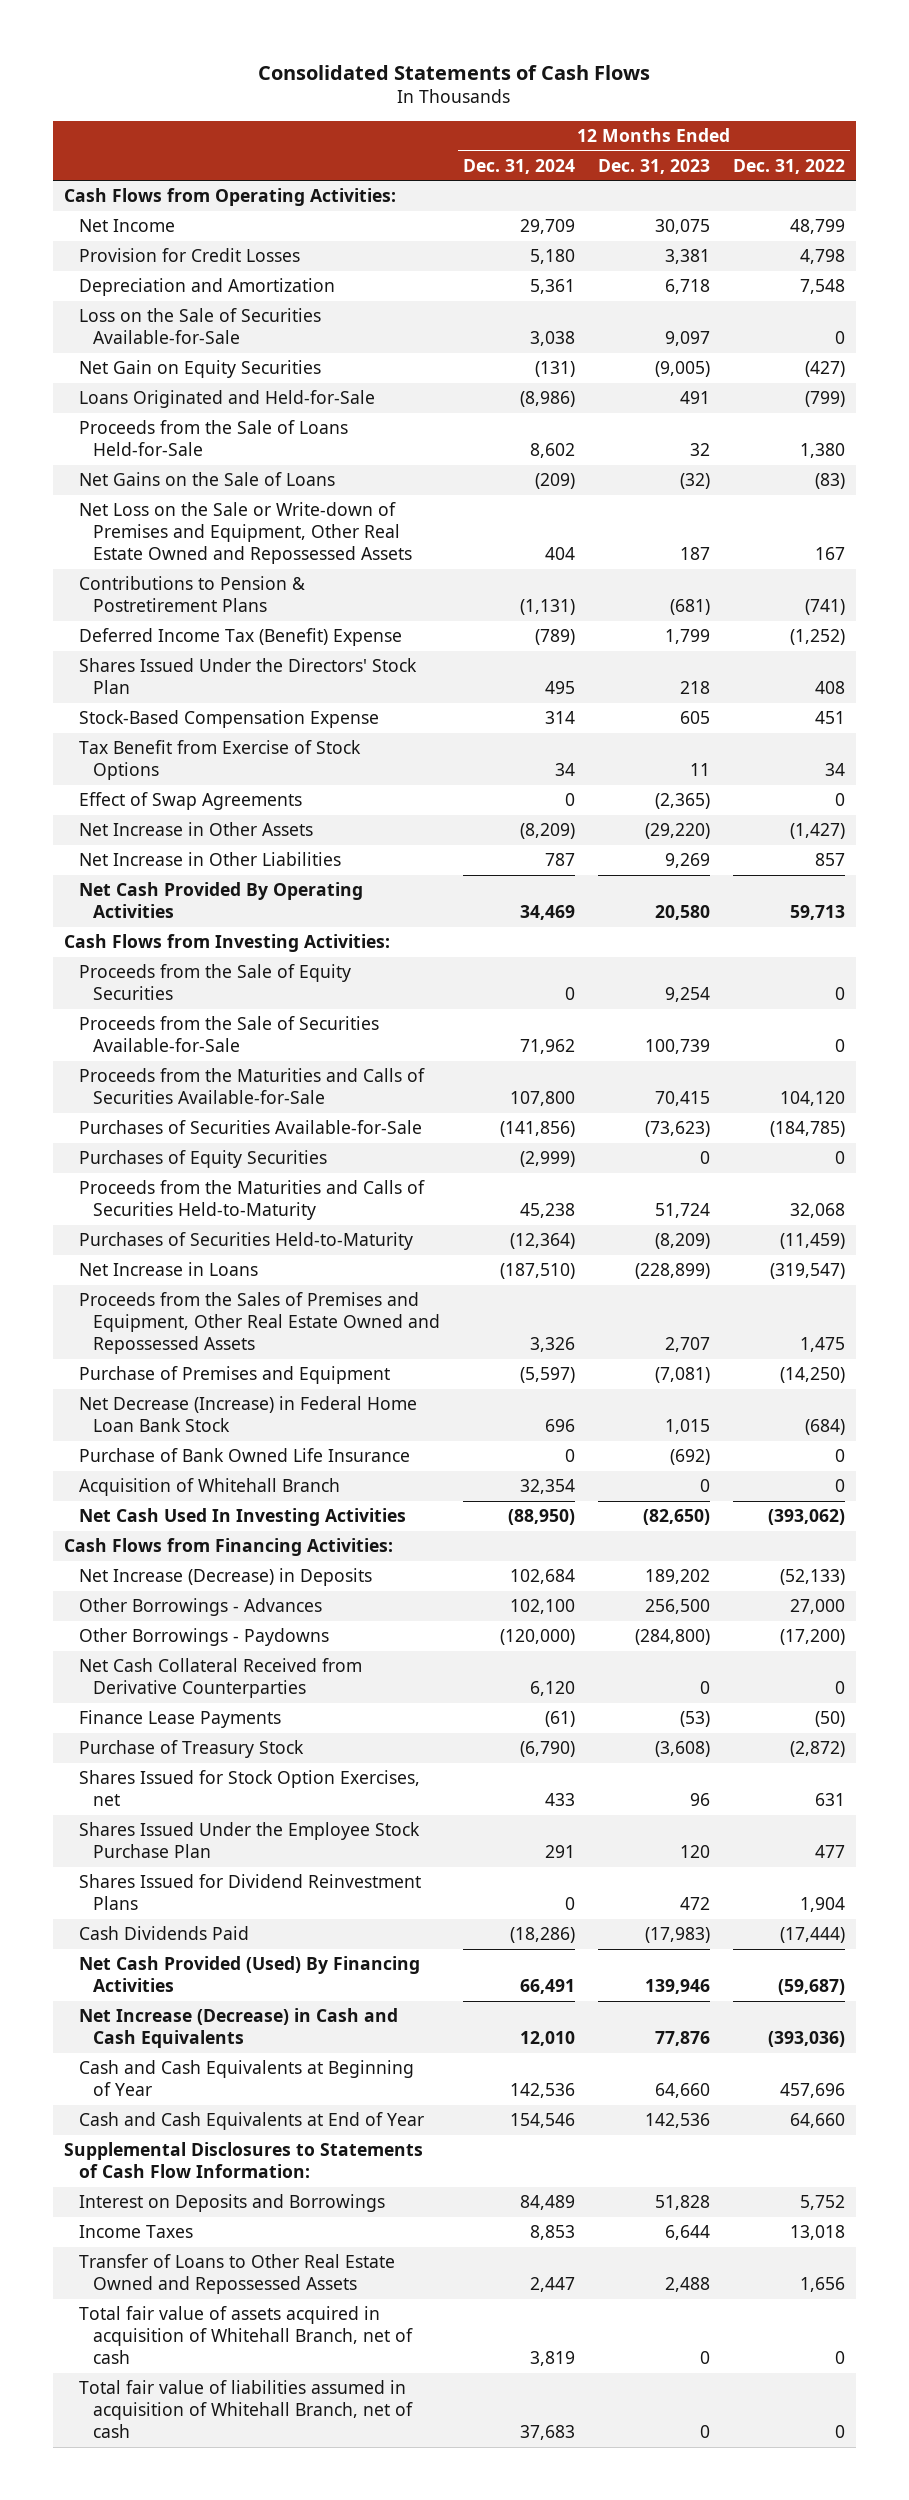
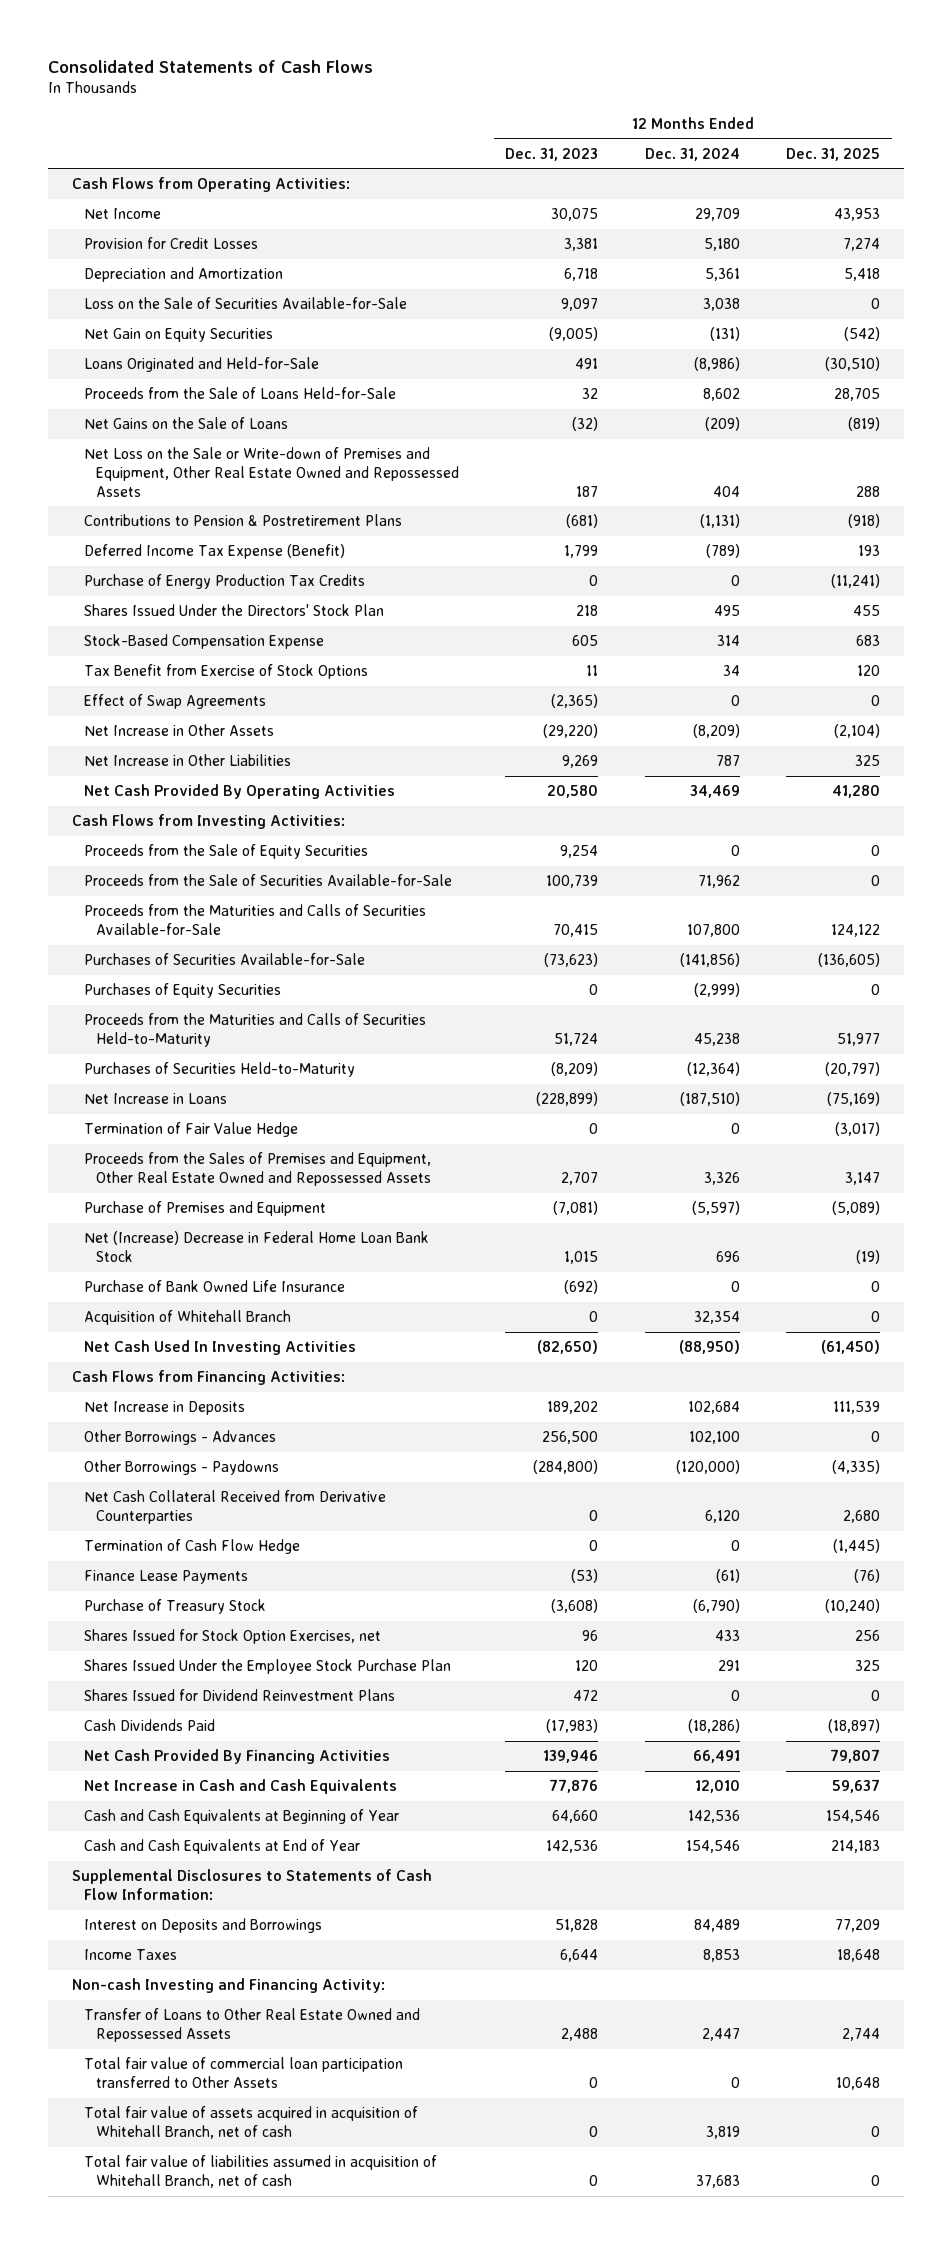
[732,158,845,174] Dec. 31, 2022 -> none
none -> [786,147,881,161] Dec. 31, 2025
[78,628,402,647] Deferred Income Tax (Benefit) Expense -> [83,544,345,560] Deferred Income Tax Expense (Benefit)
none -> [83,574,365,590] Purchase of Energy Production Tax Credits
none -> [83,1122,298,1138] Termination of Fair Value Hedge
[78,1396,417,1433] Net Decrease (Increase) in Federal Home Loan Bank Stock -> [83,1231,429,1262] Net (Increase) Decrease in Federal Home Loan Bank Stock
[78,1568,372,1587] Net Increase (Decrease) in Deposits -> [83,1401,245,1416] Net Increase in Deposits
none -> [83,1539,300,1555] Termination of Cash Flow Hedge
[78,1956,420,1993] Net Cash Provided (Used) By Financing Activities -> [83,1749,390,1765] Net Cash Provided By Financing Activities
[78,2008,398,2049] Net Increase (Decrease) in Cash and Cash Equivalents -> [83,1779,397,1795] Net Increase in Cash and Cash Equivalents
none -> [71,1978,385,1994] Non-cash Investing and Financing Activity:
none -> [83,2057,403,2088] Total fair value of commercial loan participation transferred to Other Assets

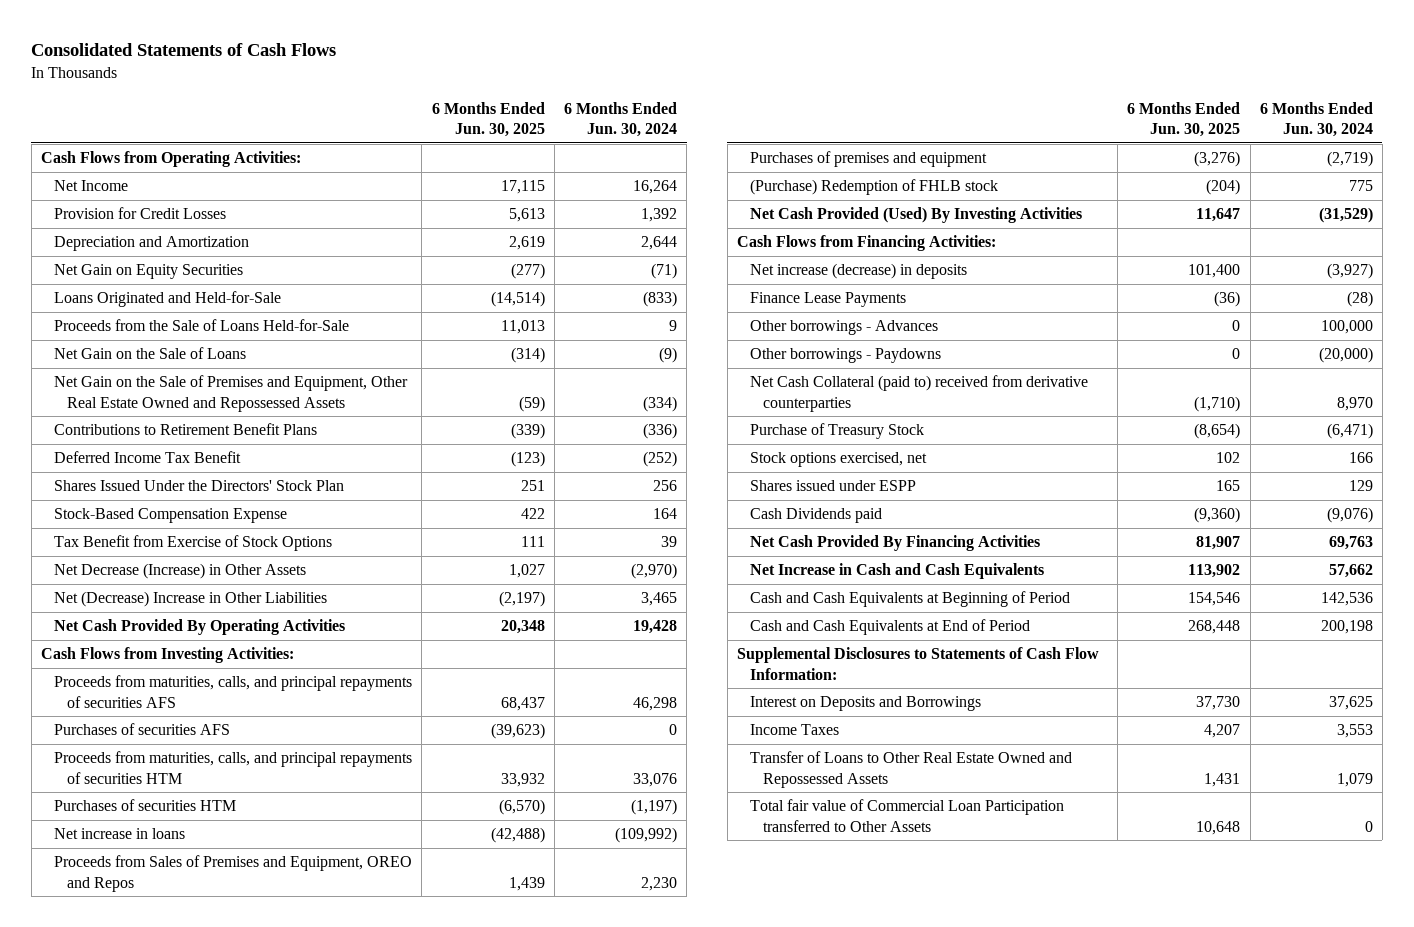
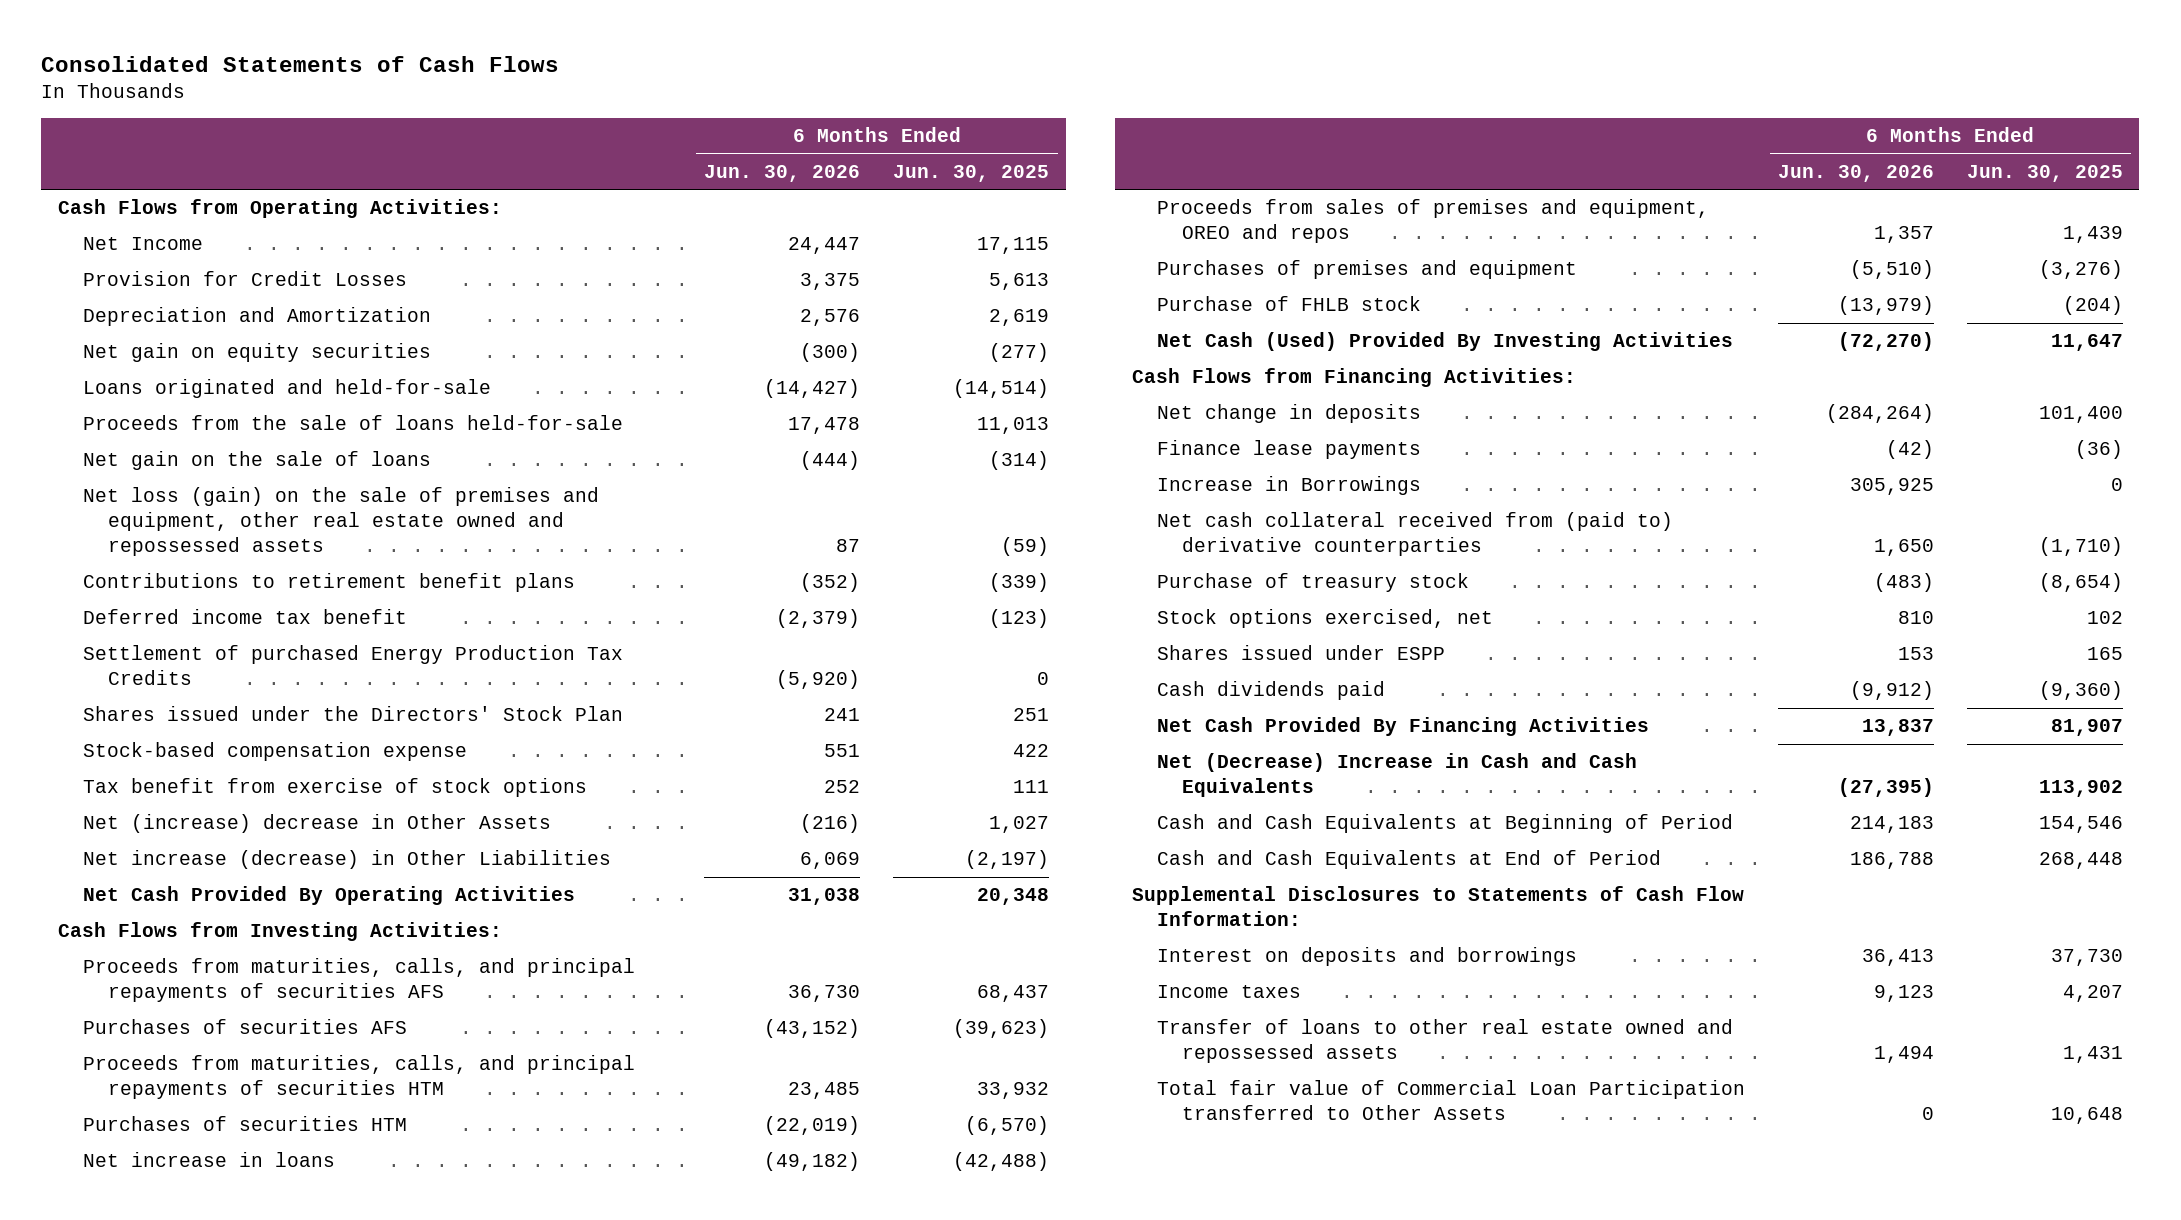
[563,101,677,138] 6 Months Ended Jun. 30, 2024 -> none
none -> [704,165,861,183] Jun. 30, 2026
[54,264,244,280] Net Gain on Equity Securities -> [83,343,432,363] Net gain on equity securities
[54,291,282,308] Loans Originated and Held-for-Sale -> [83,379,492,399] Loans originated and held-for-sale
[54,319,350,332] Proceeds from the Sale of Loans Held-for-Sale -> [83,415,624,431] Proceeds from the sale of loans held-for-sale
[54,347,247,360] Net Gain on the Sale of Loans -> [83,451,432,471] Net gain on the sale of loans
[54,375,409,412] Net Gain on the Sale of Premises and Equipment, Other Real Estate Owned and Repossessed Assets -> [83,487,600,557] Net loss (gain) on the sale of premises and equipment, other real estate owned and repossessed assets
[54,423,318,436] Contributions to Retirement Benefit Plans -> [83,573,576,593] Contributions to retirement benefit plans
[54,451,242,464] Deferred Income Tax Benefit -> [83,609,408,625] Deferred income tax benefit
none -> [83,645,624,686] Settlement of purchased Energy Production Tax Credits
[54,480,345,492] Shares Issued Under the Directors' Stock Plan -> [83,706,624,722] Shares issued under the Directors' Stock Plan
[54,508,288,524] Stock-Based Compensation Expense -> [83,742,468,762] Stock-based compensation expense
[54,535,333,552] Tax Benefit from Exercise of Stock Options -> [83,778,588,798] Tax benefit from exercise of stock options
[54,563,307,580] Net Decrease (Increase) in Other Assets -> [83,814,552,834] Net (increase) decrease in Other Assets
[54,591,328,608] Net (Decrease) Increase in Other Liabilities -> [83,850,612,870] Net increase (decrease) in Other Liabilities
[54,855,413,892] Proceeds from Sales of Premises and Equipment, OREO and Repos -> [1156,199,1709,244] Proceeds from sales of premises and equipment, OREO and repos
[750,179,999,196] (Purchase) Redemption of FHLB stock -> [1156,296,1421,312] Purchase of FHLB stock
[750,207,1083,224] Net Cash Provided (Used) By Investing Activities -> [1156,332,1733,352] Net Cash (Used) Provided By Investing Activities
[750,348,942,364] Other borrowings - Paydowns -> none
[750,263,968,280] Net increase (decrease) in deposits -> [1156,404,1421,424] Net change in deposits
[750,292,907,308] Finance Lease Payments -> [1156,440,1421,460] Finance lease payments
[750,320,939,336] Other borrowings - Advances -> [1156,476,1421,496] Increase in Borrowings
[750,375,1089,412] Net Cash Collateral (paid to) received from derivative counterparties -> [1156,512,1673,557] Net cash collateral received from (paid to) derivative counterparties
[750,423,925,440] Purchase of Treasury Stock -> [1156,573,1469,593] Purchase of treasury stock
[750,508,883,524] Cash Dividends paid -> [1156,681,1385,701] Cash dividends paid
[750,563,1045,580] Net Increase in Cash and Cash Equivalents -> [1156,753,1637,798] Net (Decrease) Increase in Cash and Cash Equivalents
[750,696,982,712] Interest on Deposits and Borrowings -> [1156,947,1577,967] Interest on deposits and borrowings
[750,724,840,736] Income Taxes -> [1156,985,1301,999] Income taxes
[750,751,1073,788] Transfer of Loans to Other Real Estate Owned and Repossessed Assets -> [1156,1019,1733,1064] Transfer of loans to other real estate owned and repossessed assets

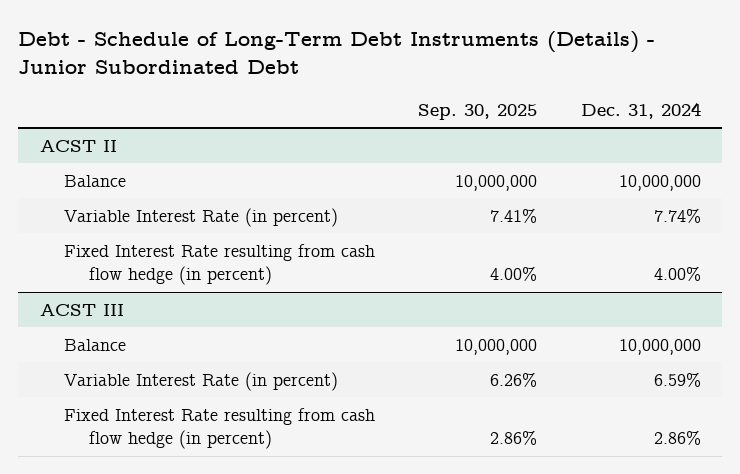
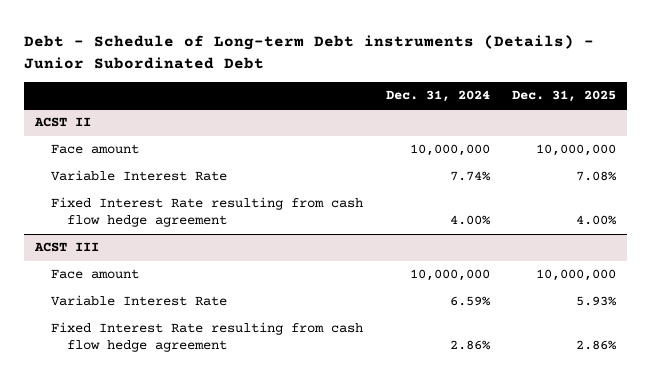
[17,30,655,74] Debt - Schedule of Long-Term Debt Instruments (Details) - Junior Subordinated Debt -> [23,34,594,69] Debt - Schedule of Long-term Debt instruments (Details) - Junior Subordinated Debt
[418,103,538,120] Sep. 30, 2025 -> none
none -> [511,90,616,103] Dec. 31, 2025
[64,174,127,187] Balance -> [51,144,140,155] Face amount
[64,207,339,227] Variable Interest Rate (in percent) -> [51,170,228,182] Variable Interest Rate
[64,243,376,286] Fixed Interest Rate resulting from cash flow hedge (in percent) -> [51,197,364,228] Fixed Interest Rate resulting from cash flow hedge agreement
[64,338,127,351] Balance -> [51,269,140,280] Face amount
[64,371,339,391] Variable Interest Rate (in percent) -> [51,295,228,307] Variable Interest Rate
[64,407,376,450] Fixed Interest Rate resulting from cash flow hedge (in percent) -> [51,322,364,353] Fixed Interest Rate resulting from cash flow hedge agreement

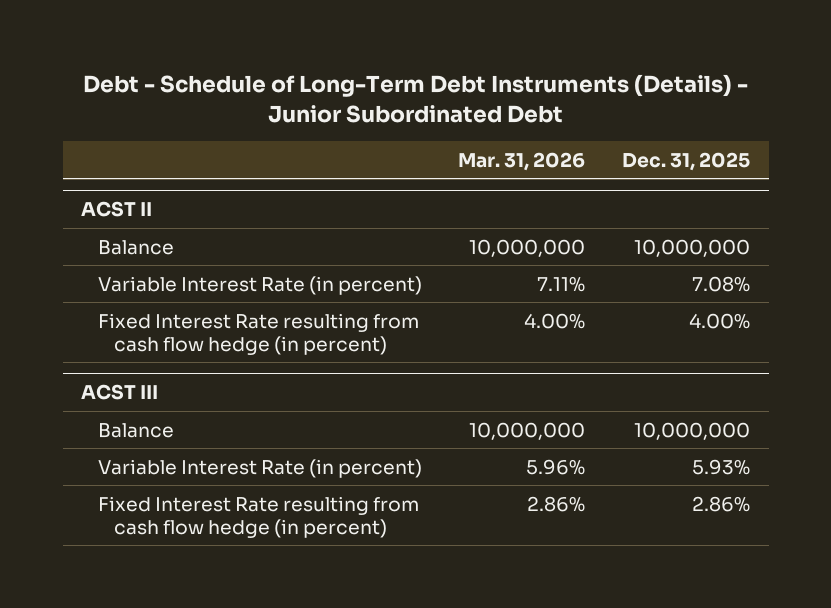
[23,34,594,69] Debt - Schedule of Long-term Debt instruments (Details) - Junior Subordinated Debt -> [82,74,748,123] Debt - Schedule of Long-Term Debt Instruments (Details) - Junior Subordinated Debt
[385,90,490,103] Dec. 31, 2024 -> none
none -> [458,151,586,171] Mar. 31, 2026
[51,144,140,155] Face amount -> [97,239,174,255] Balance
[51,170,228,182] Variable Interest Rate -> [97,275,422,295] Variable Interest Rate (in percent)
[51,197,364,228] Fixed Interest Rate resulting from cash flow hedge agreement -> [97,312,419,355] Fixed Interest Rate resulting from cash flow hedge (in percent)
[51,269,140,280] Face amount -> [97,422,174,438] Balance
[51,295,228,307] Variable Interest Rate -> [97,458,422,478] Variable Interest Rate (in percent)
[51,322,364,353] Fixed Interest Rate resulting from cash flow hedge agreement -> [97,495,419,538] Fixed Interest Rate resulting from cash flow hedge (in percent)

